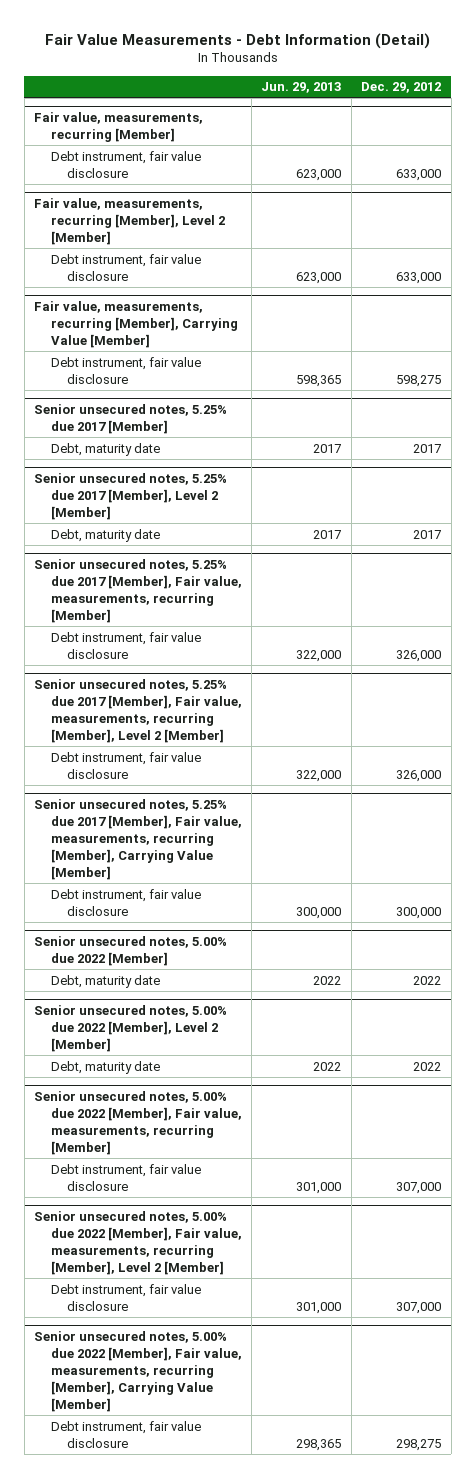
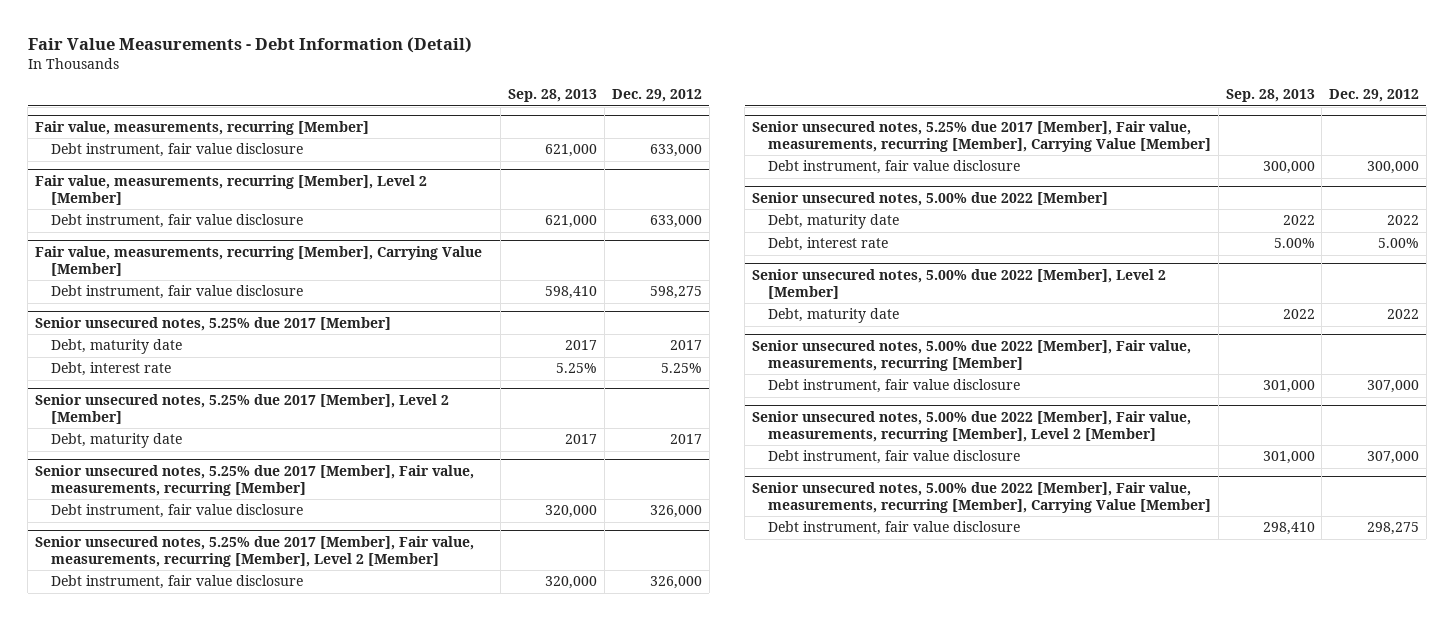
[261,82,342,94] Jun. 29, 2013 -> none
none -> [508,89,598,103] Sep. 28, 2013
none -> [50,362,171,377] Debt, interest rate
none -> [767,237,888,252] Debt, interest rate

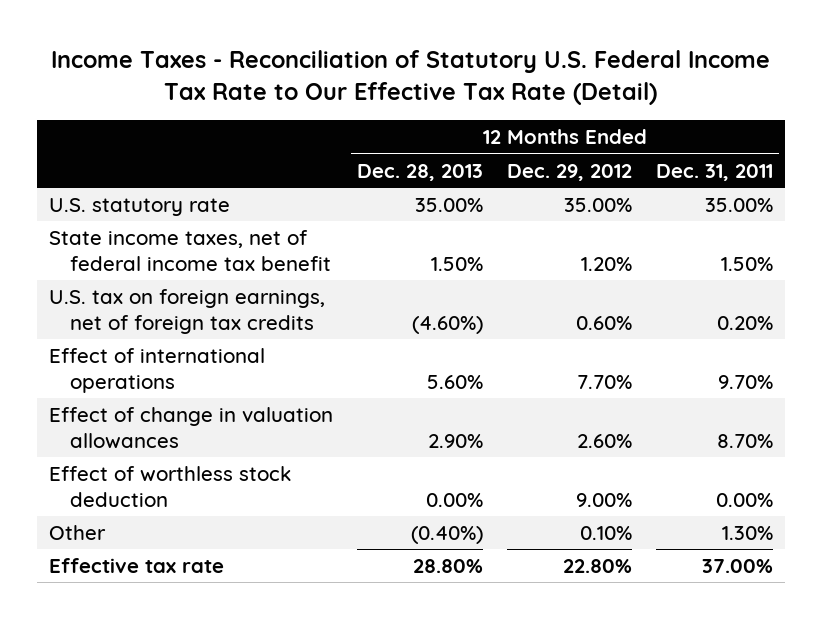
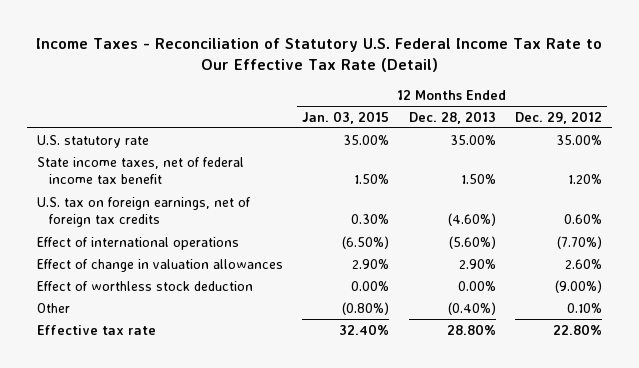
[656,163,774,181] Dec. 31, 2011 -> none
none -> [302,110,390,124] Jan. 03, 2015
[427,374,484,389] 5.60% -> [448,235,496,249] (5.60%)
[577,374,633,389] 7.70% -> [557,235,603,249] (7.70%)
[576,492,633,507] 9.00% -> [555,279,603,293] (9.00%)

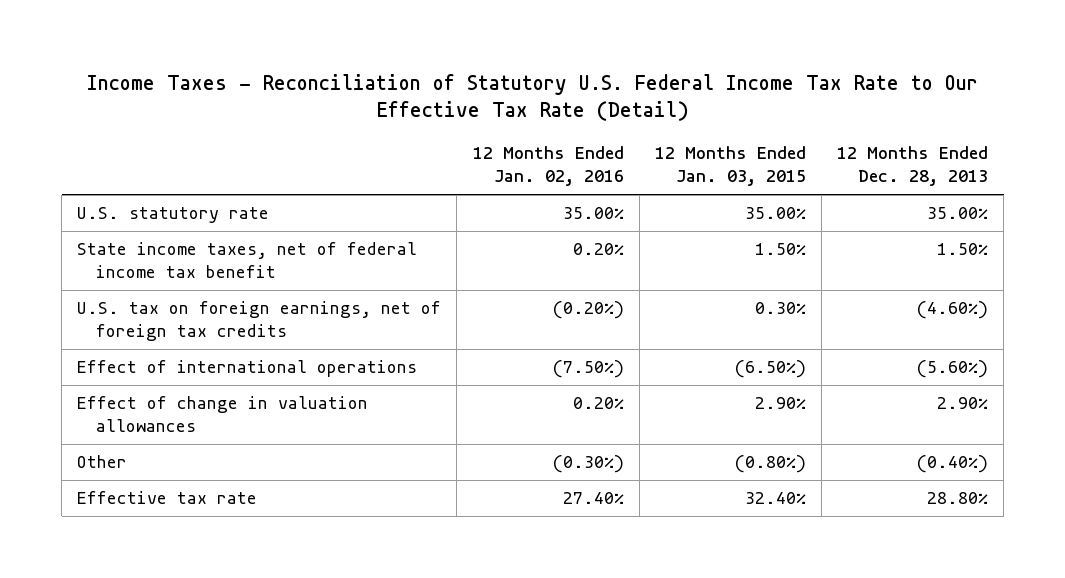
[515,110,603,124] Dec. 29, 2012 -> none
none -> [472,146,624,187] 12 Months Ended Jan. 02, 2016
[36,280,253,291] Effect of worthless stock deduction -> none

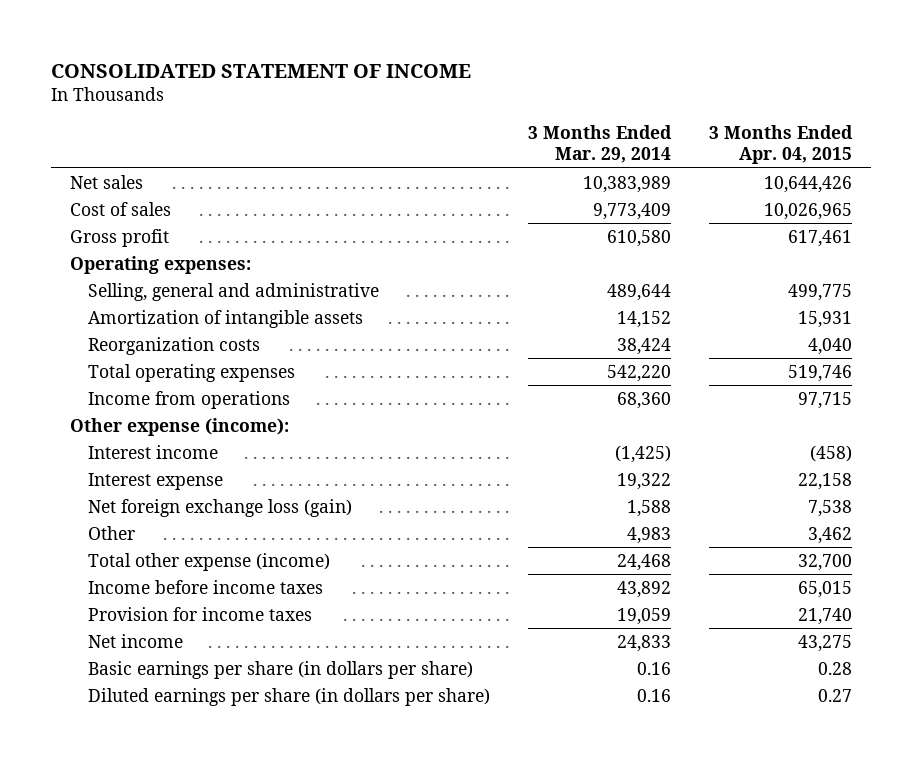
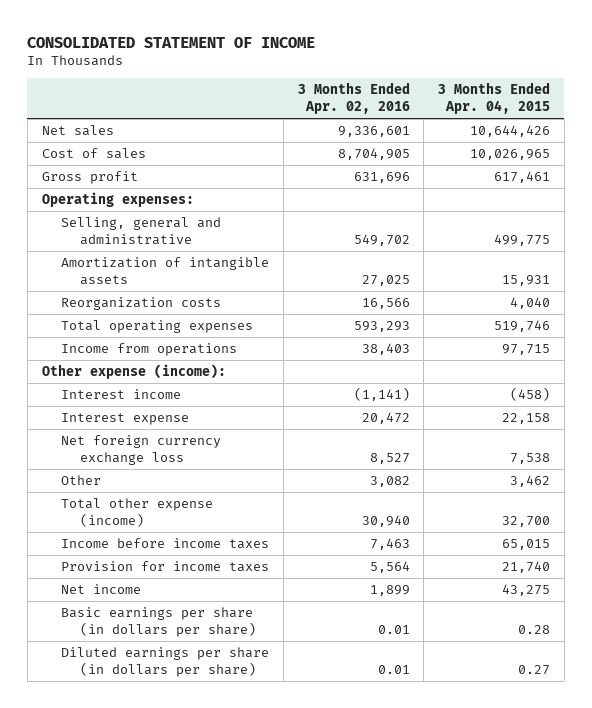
[527,124,672,164] 3 Months Ended Mar. 29, 2014 -> none
none -> [297,82,410,114] 3 Months Ended Apr. 02, 2016
[87,498,352,517] Net foreign exchange loss (gain) -> [60,435,221,465] Net foreign currency exchange loss

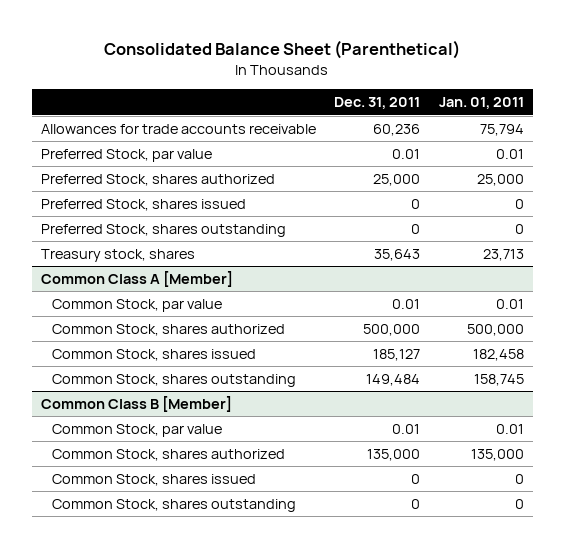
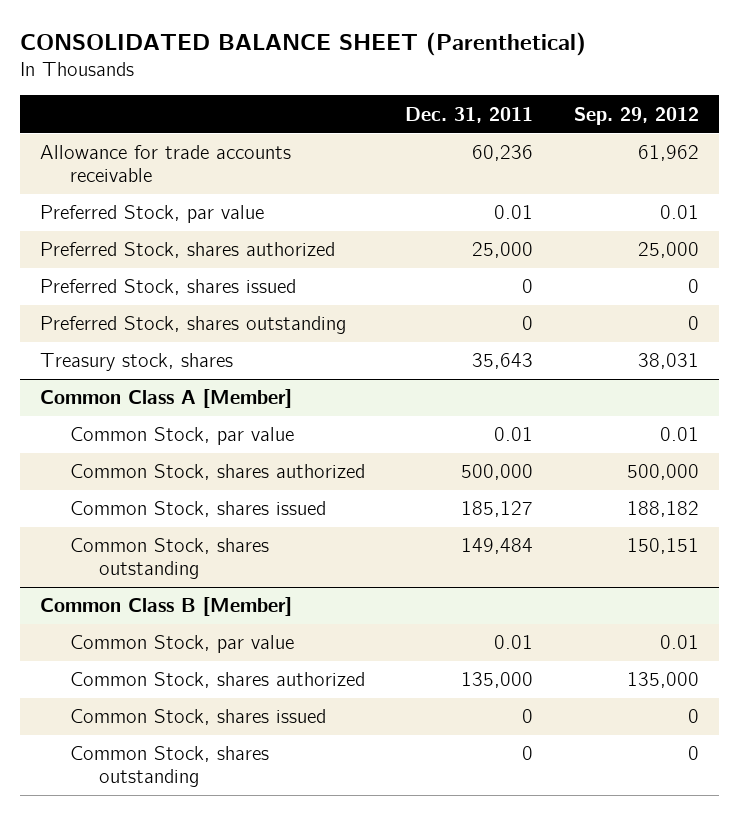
[104,39,461,59] Consolidated Balance Sheet (Parenthetical) -> [19,31,586,56] CONSOLIDATED BALANCE SHEET (Parenthetical)
[438,97,524,110] Jan. 01, 2011 -> none
none -> [573,106,699,125] Sep. 29, 2012
[41,123,317,134] Allowances for trade accounts receivable -> [40,145,292,183] Allowance for trade accounts receivable

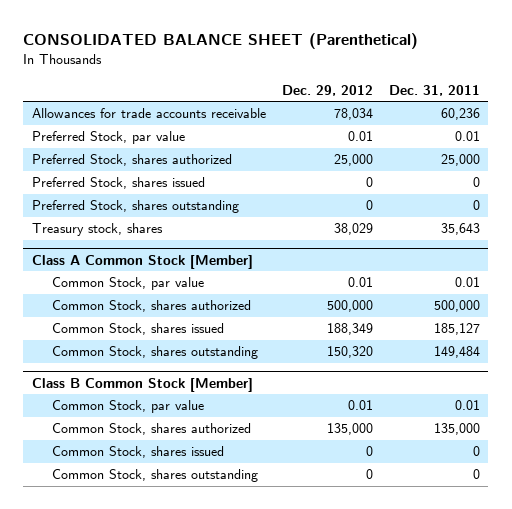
[573,106,699,125] Sep. 29, 2012 -> none
none -> [281,84,373,96] Dec. 29, 2012
[40,145,292,183] Allowance for trade accounts receivable -> [31,108,266,119] Allowances for trade accounts receivable
[40,389,293,409] Common Class A [Member] -> [31,254,253,269] Class A Common Stock [Member]
[40,597,293,617] Common Class B [Member] -> [31,377,253,392] Class B Common Stock [Member]

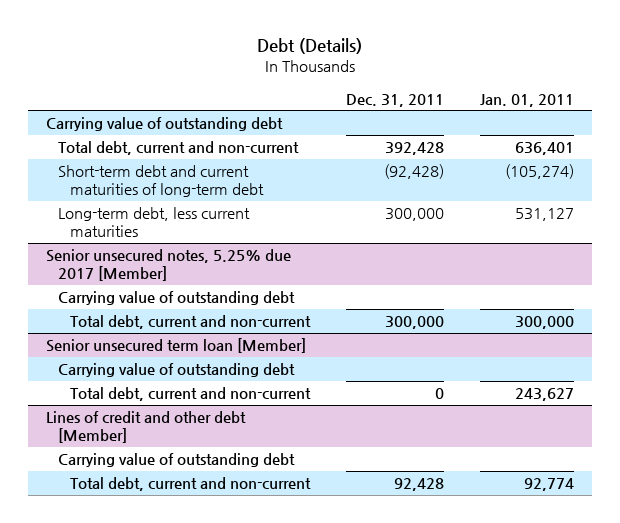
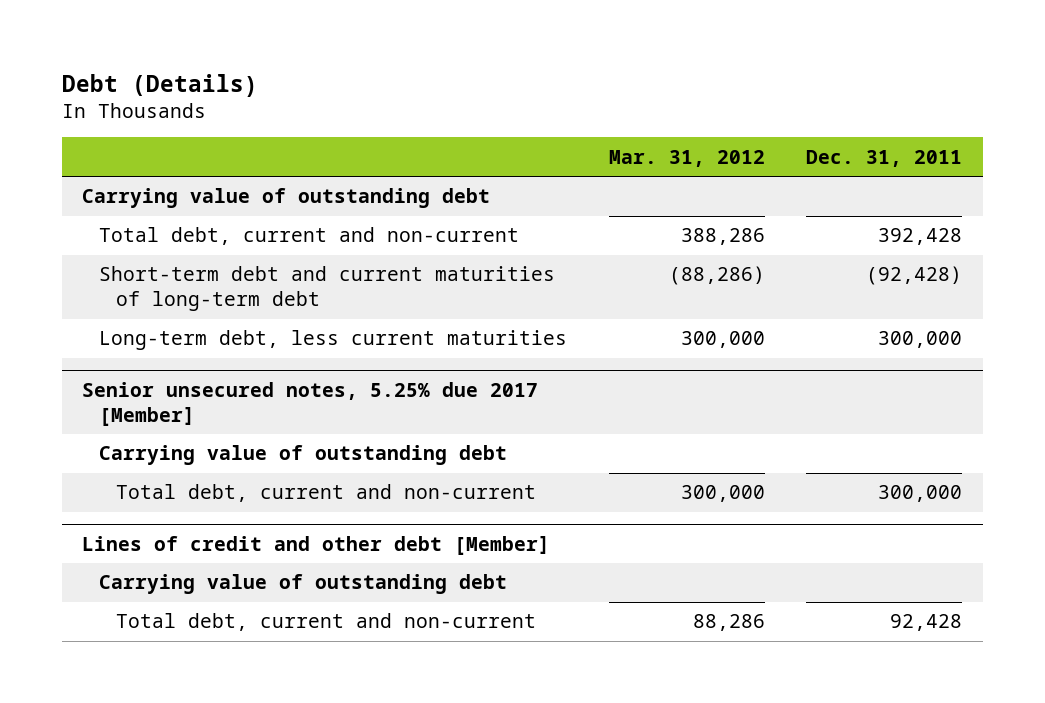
[479,93,574,107] Jan. 01, 2011 -> none
none -> [608,149,765,167] Mar. 31, 2012
[45,338,306,354] Senior unsecured term loan [Member] -> none
[57,363,295,378] Carrying value of outstanding debt -> none
[69,387,311,402] Total debt, current and non-current -> none

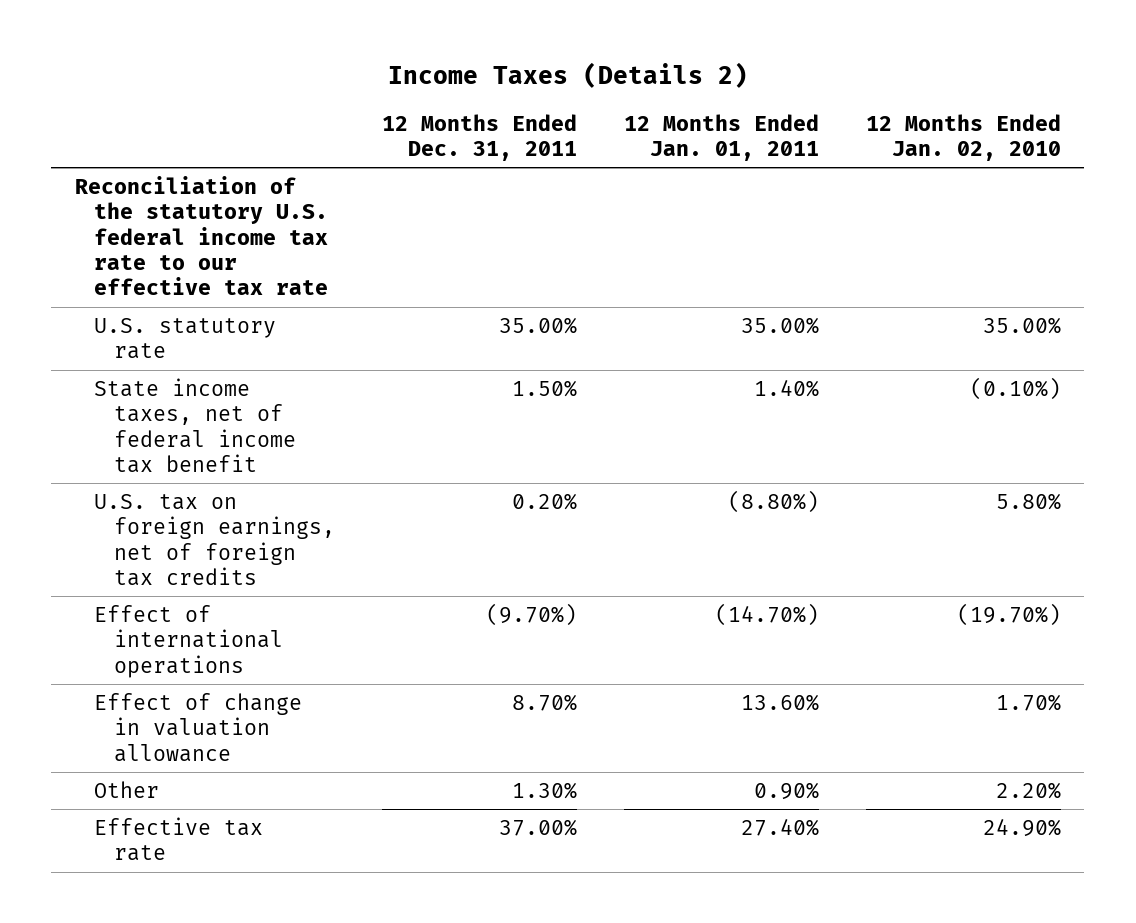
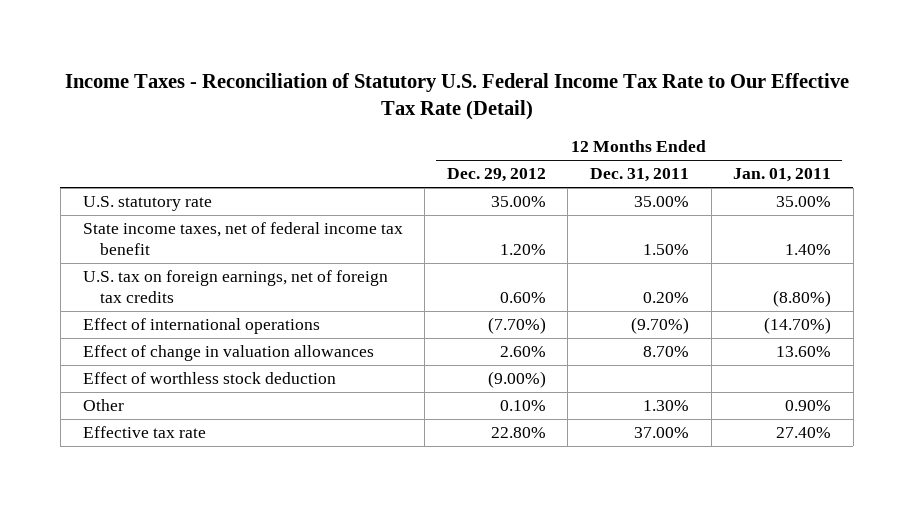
[387,61,748,88] Income Taxes (Details 2) -> [64,72,849,121] Income Taxes - Reconciliation of Statutory U.S. Federal Income Tax Rate to Our Effective Tax Rate (Detail)
[865,113,1061,161] 12 Months Ended Jan. 02, 2010 -> none
none -> [446,168,546,183] Dec. 29, 2012
[74,175,329,296] Reconciliation of the statutory U.S. federal income tax rate to our effective tax rate -> none
[94,692,303,762] Effect of change in valuation allowance -> [82,345,374,362] Effect of change in valuation allowances
none -> [82,372,336,385] Effect of worthless stock deduction

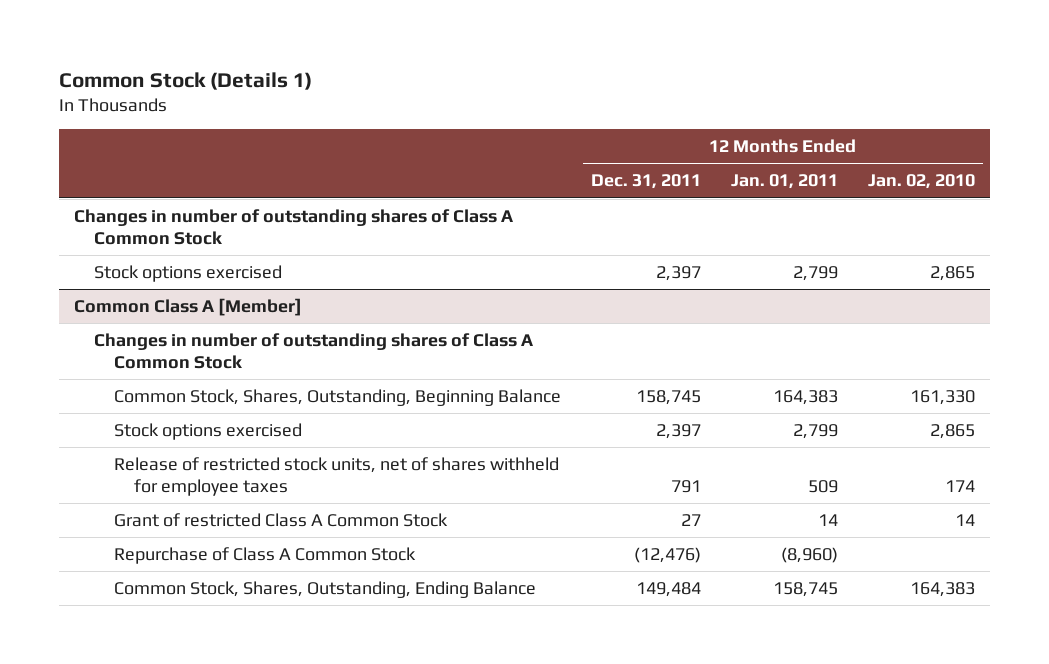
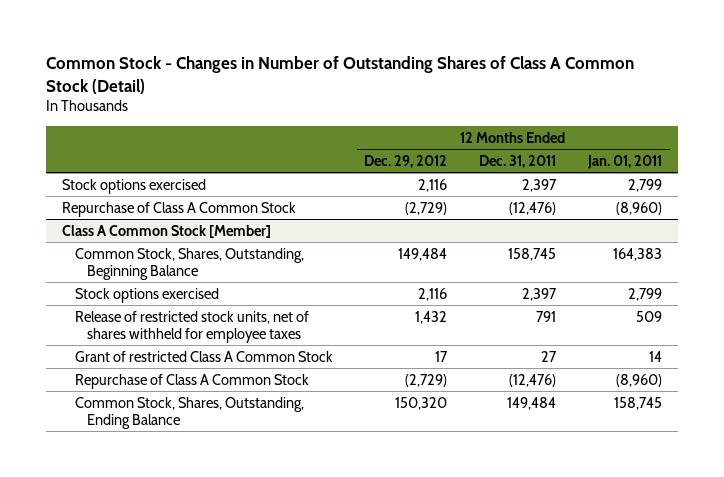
[58,71,312,90] Common Stock (Details 1) -> [46,56,635,94] Common Stock - Changes in Number of Outstanding Shares of Class A Common Stock (Detail)
[867,174,975,190] Jan. 02, 2010 -> none
none -> [364,154,448,168] Dec. 29, 2012
[73,209,513,246] Changes in number of outstanding shares of Class A Common Stock -> none
[93,333,533,370] Changes in number of outstanding shares of Class A Common Stock -> none
none -> [62,201,297,217] Repurchase of Class A Common Stock
[73,298,302,317] Common Class A [Member] -> [62,224,272,238] Class A Common Stock [Member]

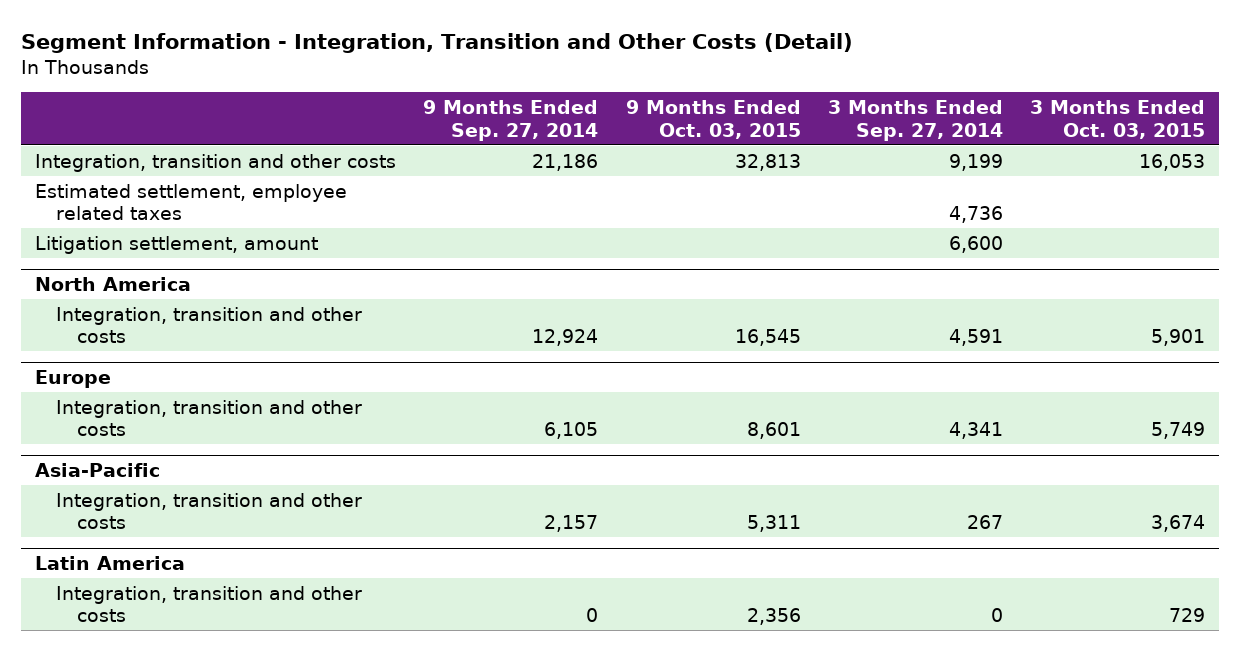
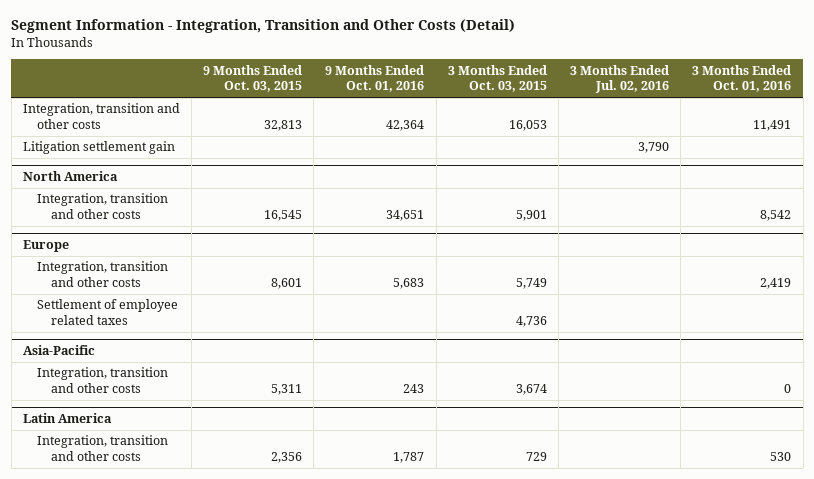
[423,99,599,141] 9 Months Ended Sep. 27, 2014 -> none
[827,99,1003,141] 3 Months Ended Sep. 27, 2014 -> none
none -> [325,64,425,93] 9 Months Ended Oct. 01, 2016
none -> [570,64,670,94] 3 Months Ended Jul. 02, 2016
none -> [692,64,792,93] 3 Months Ended Oct. 01, 2016
[34,183,347,221] Estimated settlement, employee related taxes -> none
[34,235,318,254] Litigation settlement, amount -> [22,141,175,155] Litigation settlement gain
none -> [36,299,178,326] Settlement of employee related taxes

